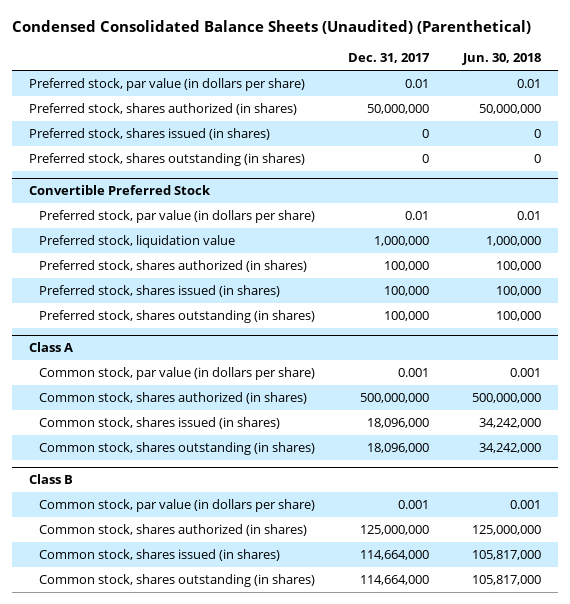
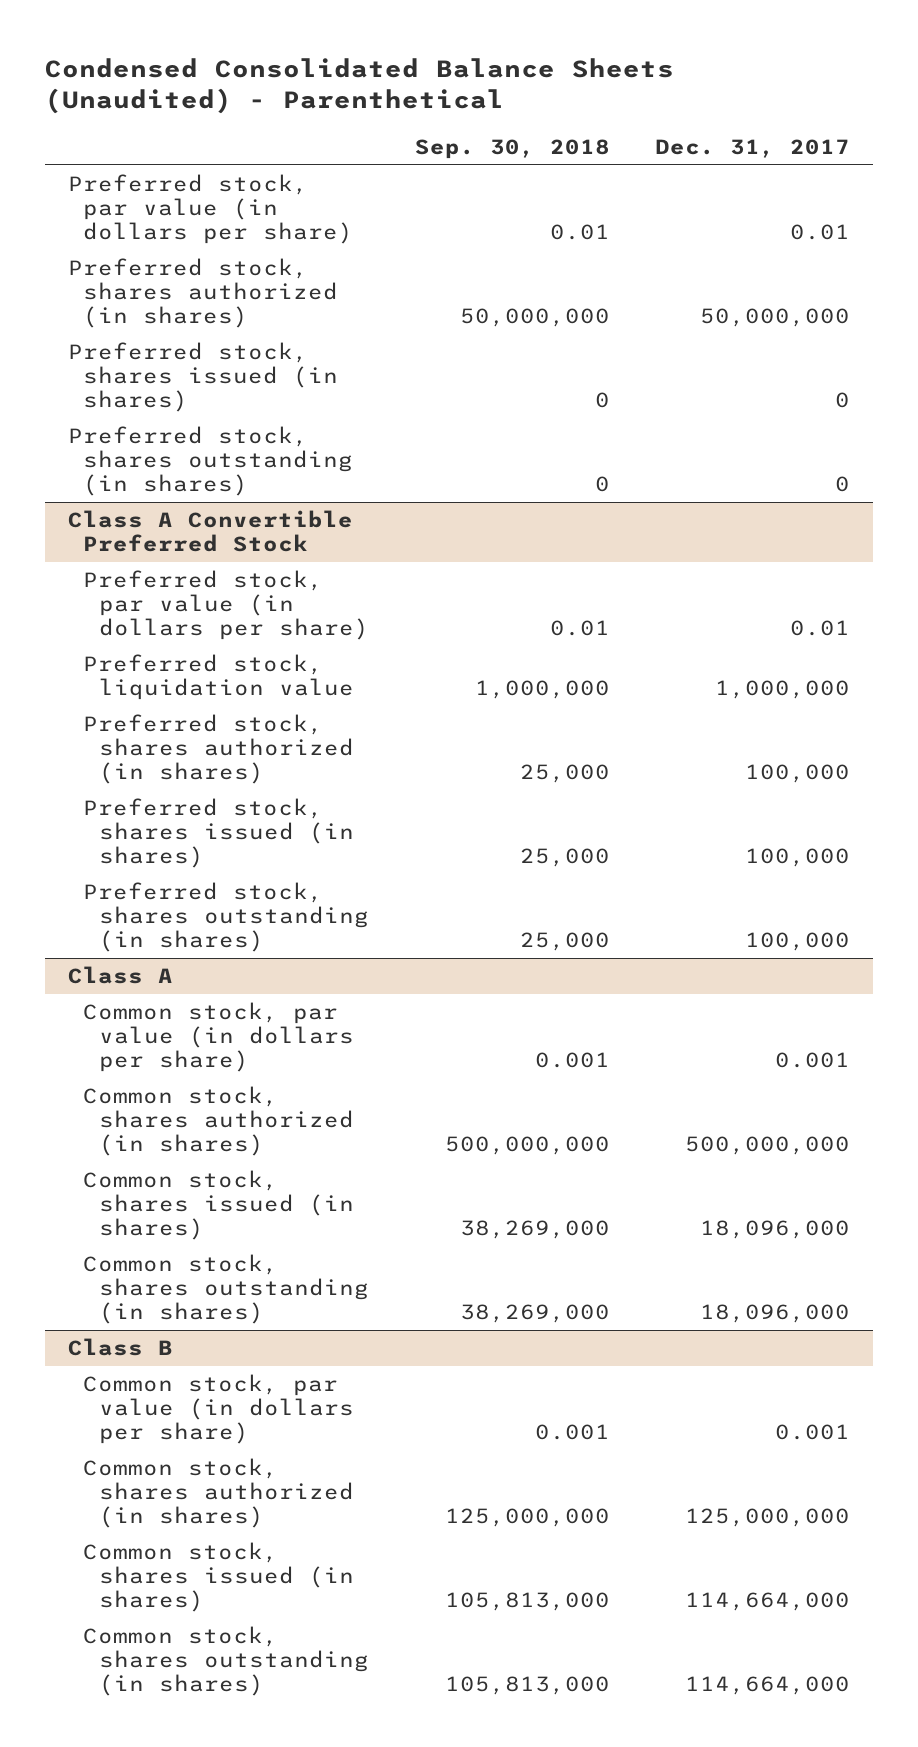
[12,20,532,35] Condensed Consolidated Balance Sheets (Unaudited) (Parenthetical) -> [45,57,675,115] Condensed Consolidated Balance Sheets (Unaudited) - Parenthetical
[461,53,541,66] Jun. 30, 2018 -> none
none -> [414,138,610,159] Sep. 30, 2018
[29,185,212,196] Convertible Preferred Stock -> [67,510,353,553] Class A Convertible Preferred Stock

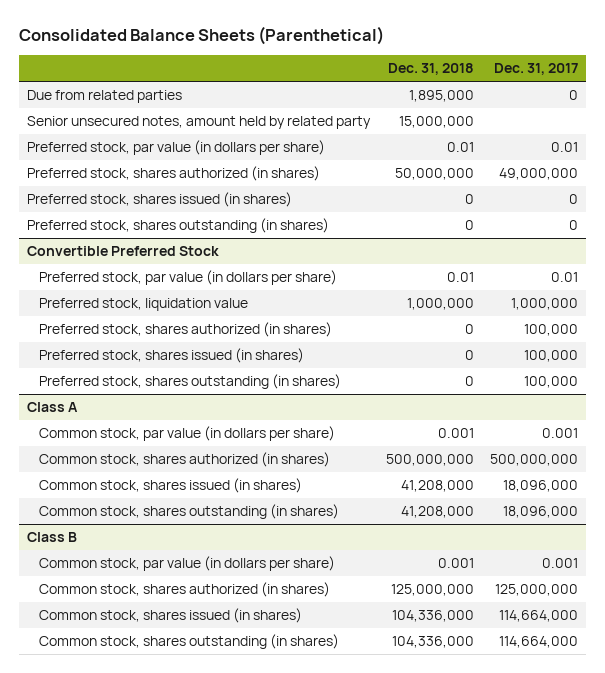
[45,57,675,115] Condensed Consolidated Balance Sheets (Unaudited) - Parenthetical -> [18,26,384,46] Consolidated Balance Sheets (Parenthetical)
[414,138,610,159] Sep. 30, 2018 -> none
none -> [388,63,475,76] Dec. 31, 2018
none -> [27,90,183,104] Due from related parties
none -> [27,116,372,130] Senior unsecured notes, amount held by related party
[700,308,851,328] 50,000,000 -> [499,168,579,181] 49,000,000
[67,510,353,553] Class A Convertible Preferred Stock -> [27,246,220,257] Convertible Preferred Stock

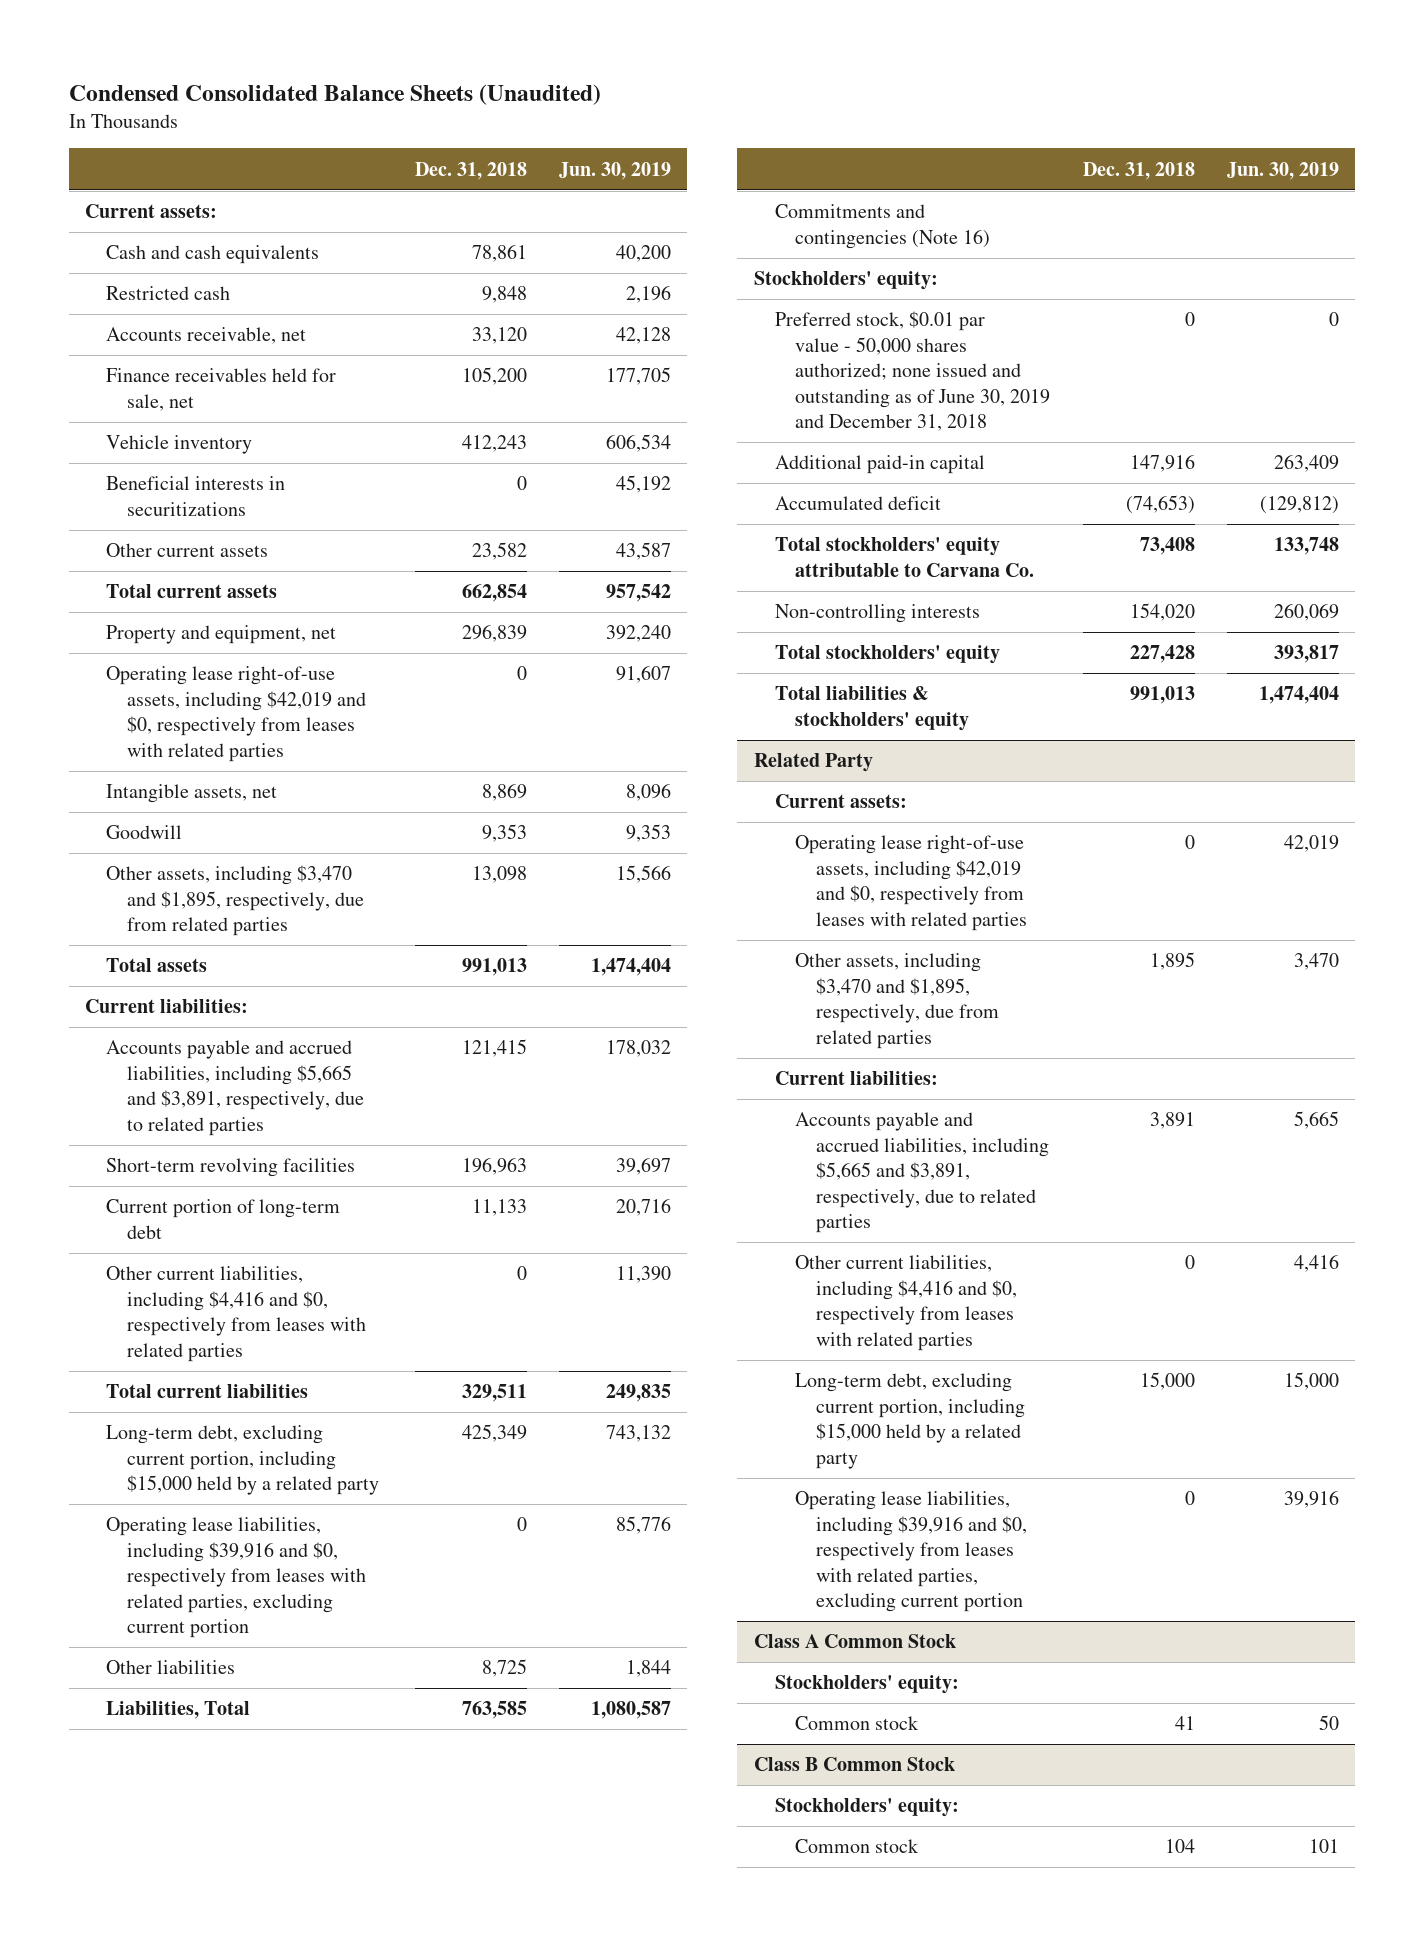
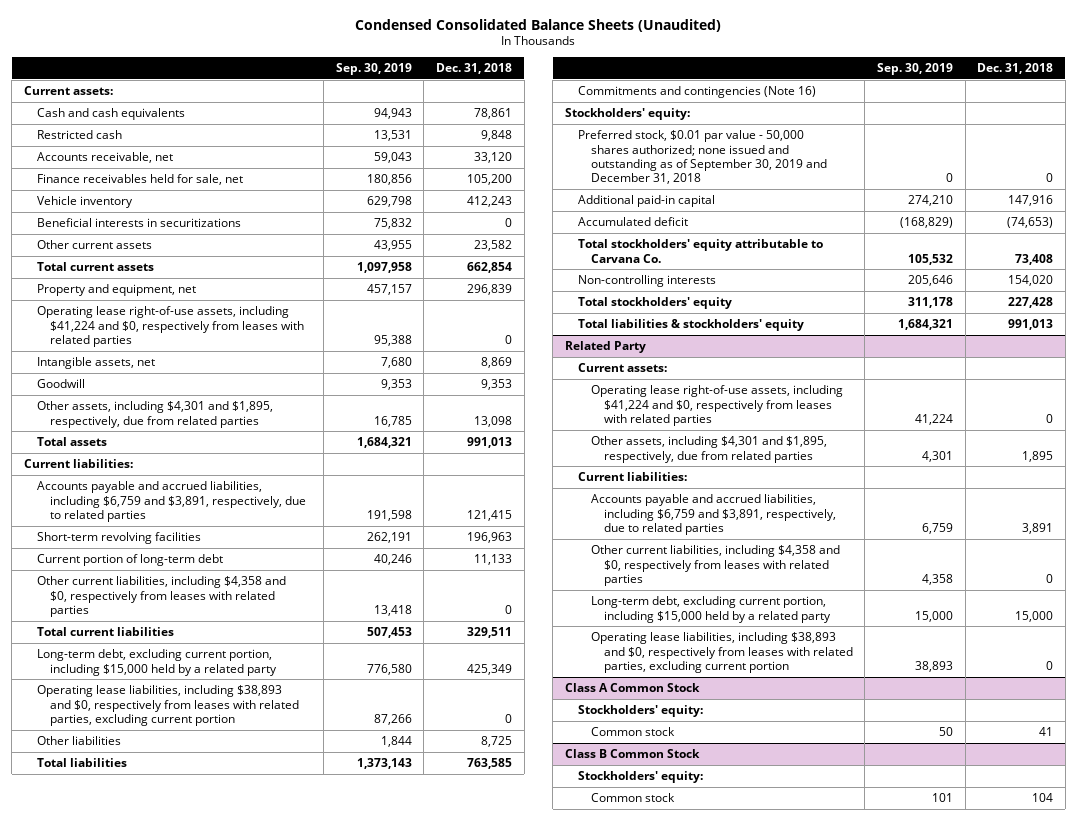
[558,161,671,180] Jun. 30, 2019 -> none
none -> [335,62,412,75] Sep. 30, 2019
[106,666,367,762] Operating lease right-of-use assets, including $42,019 and $0, respectively from leases with related parties -> [36,306,304,347] Operating lease right-of-use assets, including $41,224 and $0, respectively from leases with related parties
[106,865,365,937] Other assets, including $3,470 and $1,895, respectively, due from related parties -> [36,401,273,428] Other assets, including $4,301 and $1,895, respectively, due from related parties
[106,1040,365,1136] Accounts payable and accrued liabilities, including $5,665 and $3,891, respectively, due to related parties -> [36,481,306,522] Accounts payable and accrued liabilities, including $6,759 and $3,891, respectively, due to related parties
[106,1266,367,1362] Other current liabilities, including $4,416 and $0, respectively from leases with related parties -> [36,576,286,617] Other current liabilities, including $4,358 and $0, respectively from leases with related parties
[106,1517,367,1639] Operating lease liabilities, including $39,916 and $0, respectively from leases with related parties, excluding current portion -> [36,685,299,726] Operating lease liabilities, including $38,893 and $0, respectively from leases with related parties, excluding current portion
[106,1701,251,1720] Liabilities, Total -> [36,758,127,768] Total liabilities
[774,311,1051,432] Preferred stock, $0.01 par value - 50,000 shares authorized; none issued and outstanding as of June 30, 2019 and December 31, 2018 -> [577,130,827,185] Preferred stock, $0.01 par value - 50,000 shares authorized; none issued and outstanding as of September 30, 2019 and December 31, 2018
[795,835,1028,931] Operating lease right-of-use assets, including $42,019 and $0, respectively from leases with related parties -> [590,385,843,426] Operating lease right-of-use assets, including $41,224 and $0, respectively from leases with related parties
[795,953,1000,1049] Other assets, including $3,470 and $1,895, respectively, due from related parties -> [590,436,827,463] Other assets, including $4,301 and $1,895, respectively, due from related parties
[795,1112,1050,1234] Accounts payable and accrued liabilities, including $5,665 and $3,891, respectively, due to related parties -> [590,494,836,535] Accounts payable and accrued liabilities, including $6,759 and $3,891, respectively, due to related parties
[795,1255,1018,1351] Other current liabilities, including $4,416 and $0, respectively from leases with related parties -> [590,545,840,586] Other current liabilities, including $4,358 and $0, respectively from leases with related parties
[795,1491,1028,1613] Operating lease liabilities, including $39,916 and $0, respectively from leases with related parties, excluding current portion -> [590,632,853,673] Operating lease liabilities, including $38,893 and $0, respectively from leases with related parties, excluding current portion

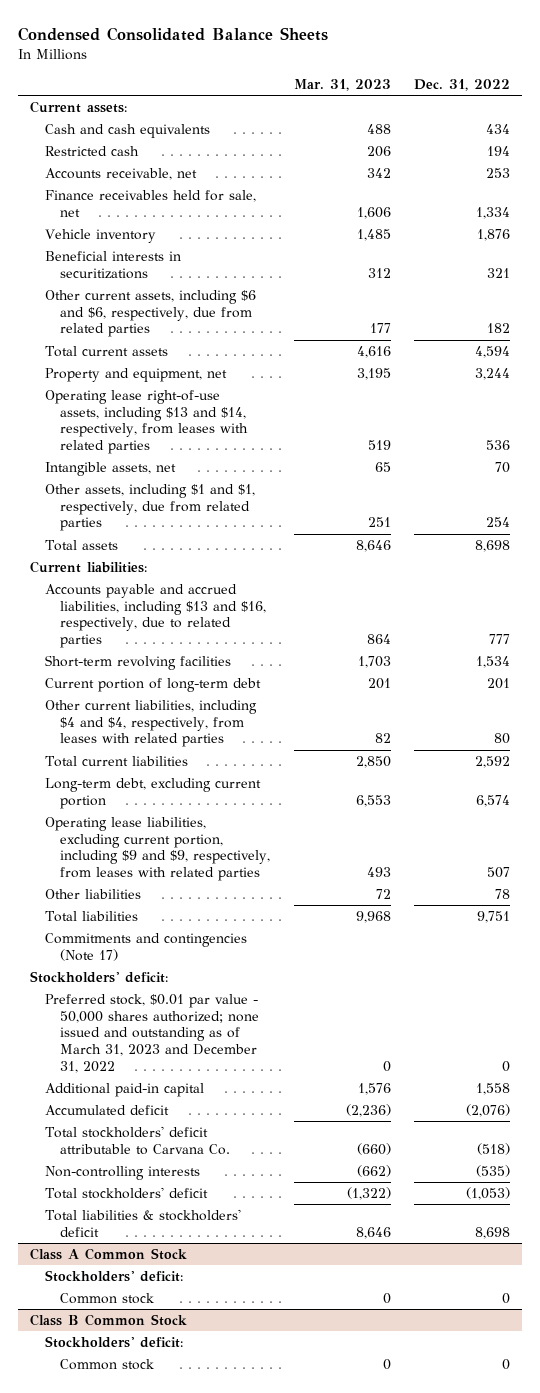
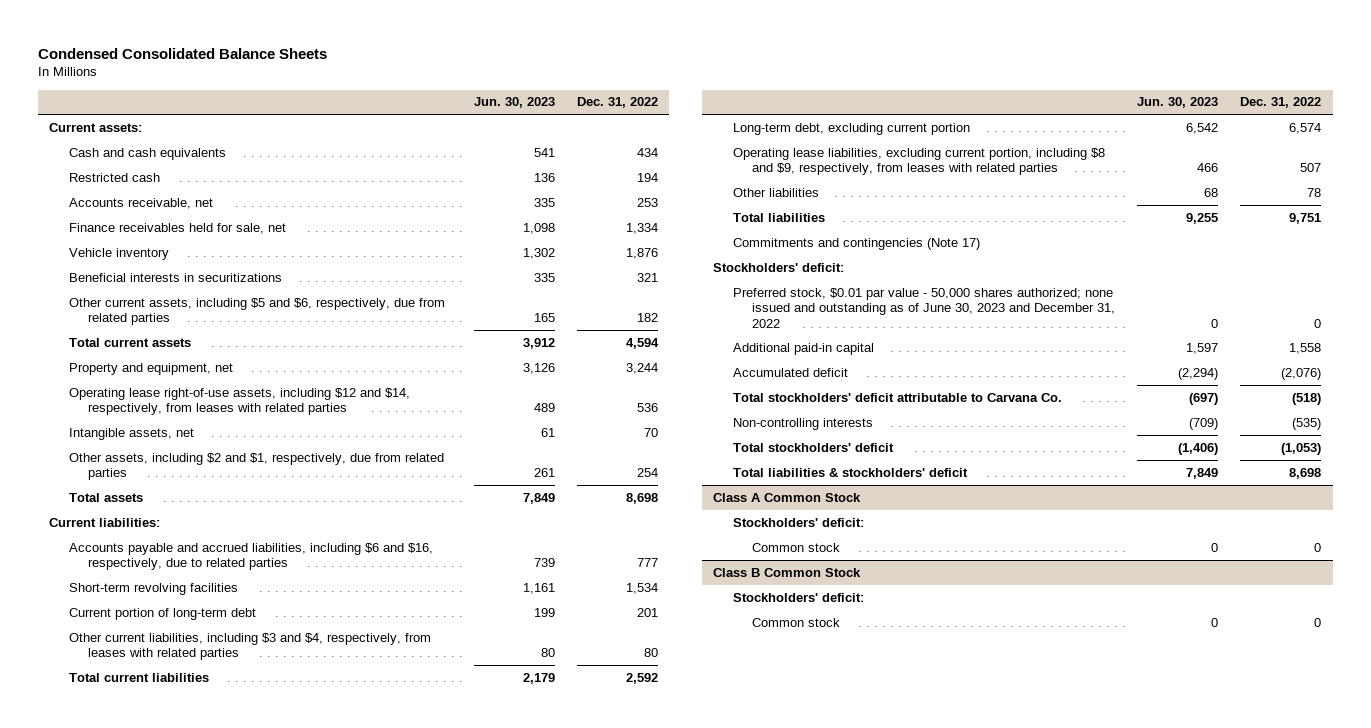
[293,79,391,92] Mar. 31, 2023 -> none
none -> [473,97,555,109] Jun. 30, 2023
[44,289,256,338] Other current assets, including $6 and $6, respectively, due from related parties -> [68,297,445,326] Other current assets, including $5 and $6, respectively, due from related parties
[44,389,248,455] Operating lease right-of-use assets, including $13 and $14, respectively, from leases with related parties -> [68,387,410,416] Operating lease right-of-use assets, including $12 and $14, respectively, from leases with related parties
[44,483,255,532] Other assets, including $1 and $1, respectively, due from related parties -> [68,452,444,481] Other assets, including $2 and $1, respectively, due from related parties
[44,583,266,649] Accounts payable and accrued liabilities, including $13 and $16, respectively, due to related parties -> [68,542,433,571] Accounts payable and accrued liabilities, including $6 and $16, respectively, due to related parties
[44,699,257,748] Other current liabilities, including $4 and $4, respectively, from leases with related parties -> [68,632,431,661] Other current liabilities, including $3 and $4, respectively, from leases with related parties
[44,816,270,882] Operating lease liabilities, excluding current portion, including $9 and $9, respectively, from leases with related parties -> [732,147,1105,176] Operating lease liabilities, excluding current portion, including $8 and $9, respectively, from leases with related parties
[44,993,259,1073] Preferred stock, $0.01 par value - 50,000 shares authorized; none issued and outstanding as of March 31, 2023 and December 31, 2022 -> [732,287,1116,328] Preferred stock, $0.01 par value - 50,000 shares authorized; none issued and outstanding as of June 30, 2023 and December 31, 2022

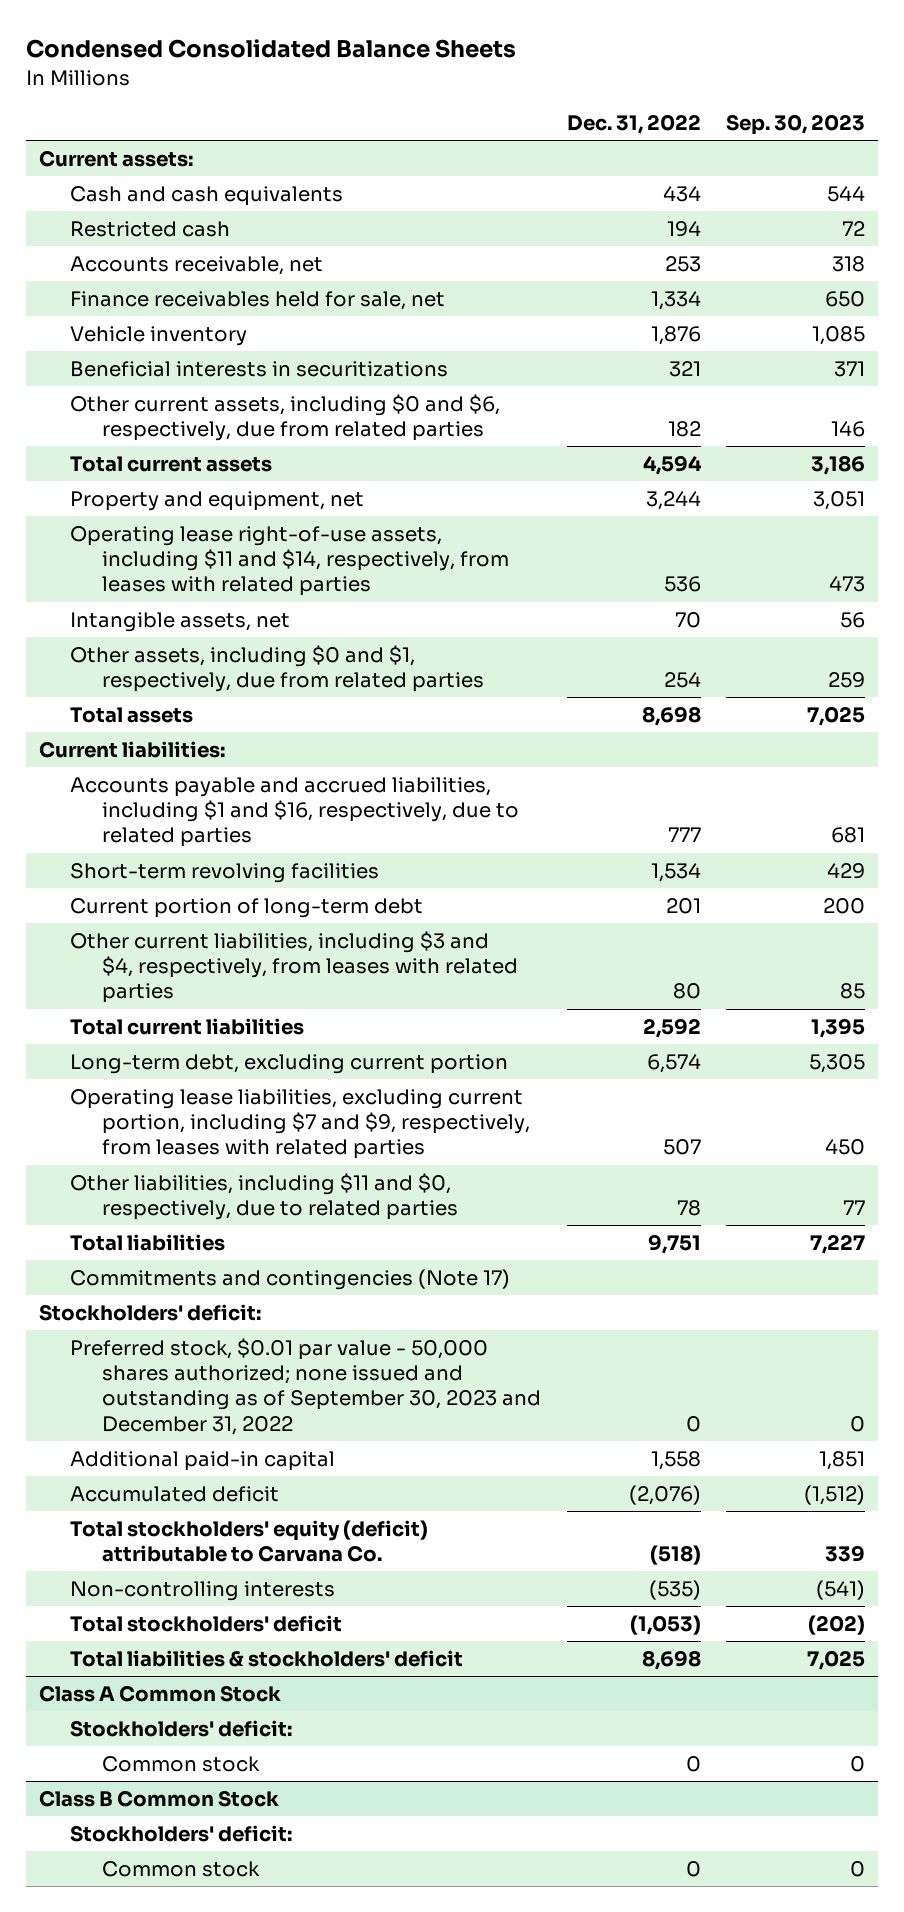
[473,97,555,109] Jun. 30, 2023 -> none
none -> [726,113,866,135] Sep. 30, 2023
[68,297,445,326] Other current assets, including $5 and $6, respectively, due from related parties -> [70,394,501,442] Other current assets, including $0 and $6, respectively, due from related parties
[68,387,410,416] Operating lease right-of-use assets, including $12 and $14, respectively, from leases with related parties -> [70,526,509,597] Operating lease right-of-use assets, including $11 and $14, respectively, from leases with related parties
[68,452,444,481] Other assets, including $2 and $1, respectively, due from related parties -> [70,645,484,693] Other assets, including $0 and $1, respectively, due from related parties
[68,542,433,571] Accounts payable and accrued liabilities, including $6 and $16, respectively, due to related parties -> [70,777,519,848] Accounts payable and accrued liabilities, including $1 and $16, respectively, due to related parties
[732,147,1105,176] Operating lease liabilities, excluding current portion, including $8 and $9, respectively, from leases with related parties -> [70,1089,530,1160] Operating lease liabilities, excluding current portion, including $7 and $9, respectively, from leases with related parties
[732,187,819,197] Other liabilities -> [70,1173,458,1221] Other liabilities, including $11 and $0, respectively, due to related parties
[732,287,1116,328] Preferred stock, $0.01 par value - 50,000 shares authorized; none issued and outstanding as of June 30, 2023 and December 31, 2022 -> [70,1338,541,1435] Preferred stock, $0.01 par value - 50,000 shares authorized; none issued and outstanding as of September 30, 2023 and December 31, 2022
[732,392,1062,402] Total stockholders' deficit attributable to Carvana Co. -> [70,1520,429,1563] Total stockholders' equity (deficit) attributable to Carvana Co.

